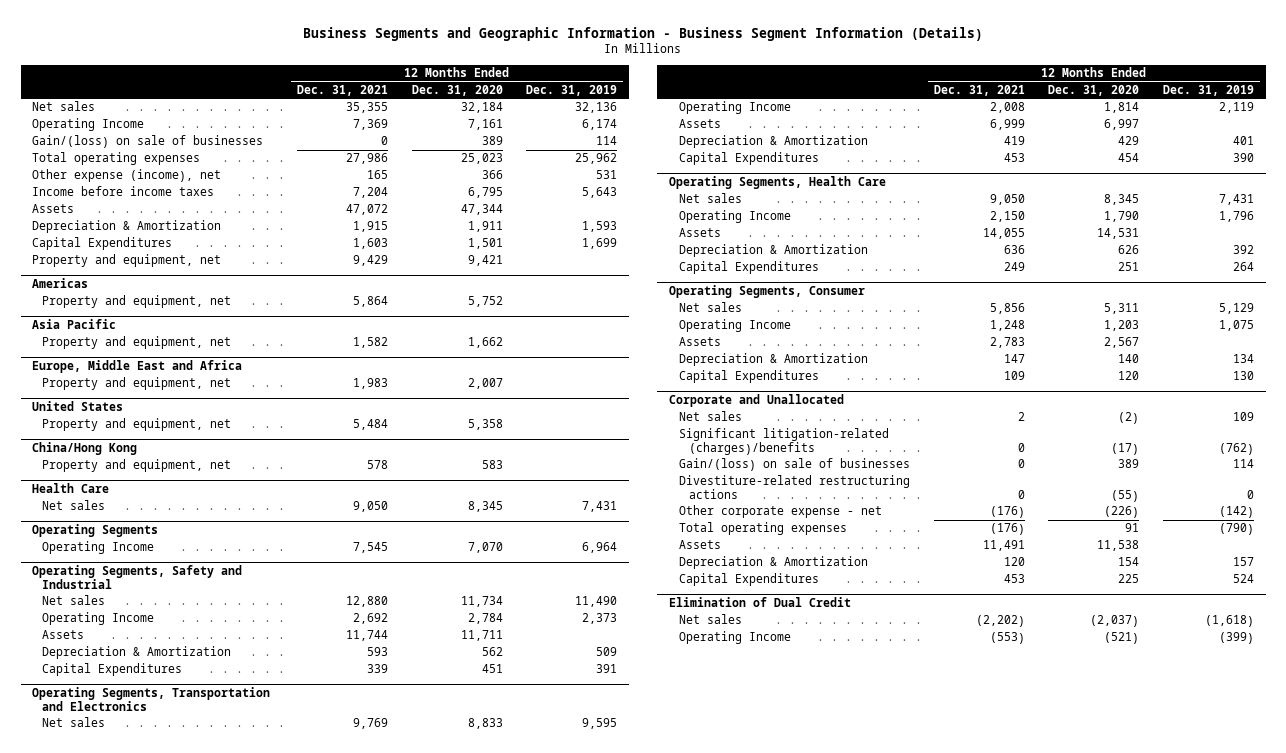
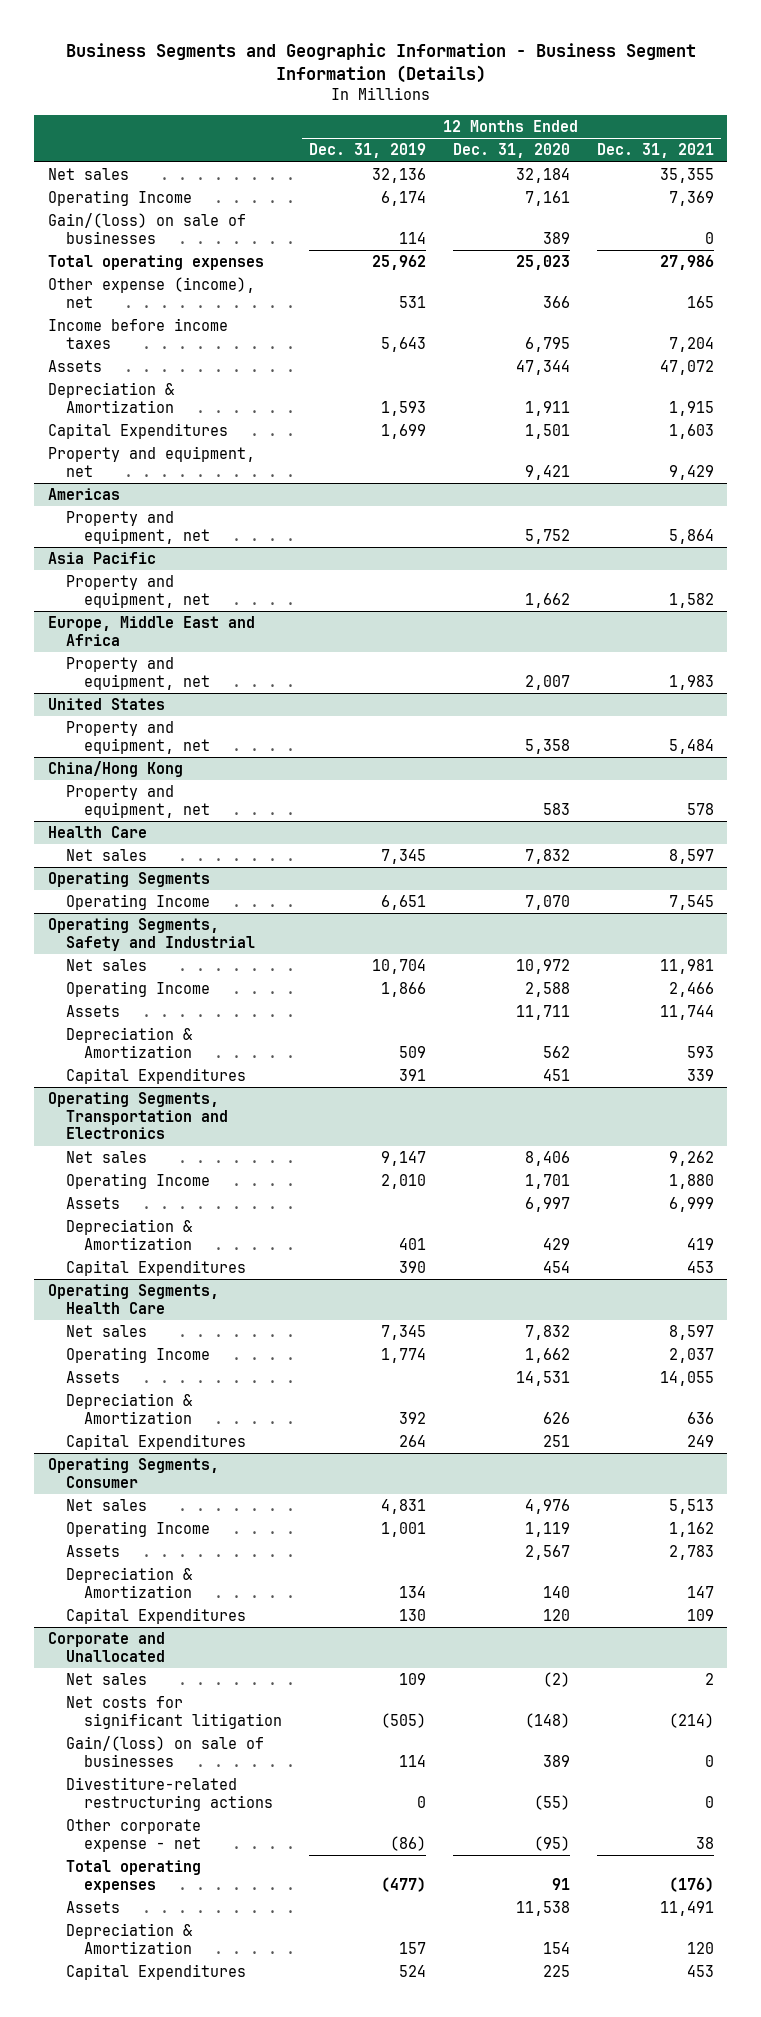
[352,501,388,513] 9,050 -> [668,849,714,865] 8,597
[467,501,503,513] 8,345 -> [524,849,570,865] 7,832
[582,501,618,513] 7,431 -> [380,849,426,865] 7,345
[582,542,618,554] 6,964 -> [380,895,426,911] 6,651
[345,596,388,608] 12,880 -> [659,959,714,975] 11,981
[460,596,503,608] 11,734 -> [515,959,570,975] 10,972
[575,596,618,608] 11,490 -> [371,959,426,975] 10,704
[352,613,388,625] 2,692 -> [668,982,714,998] 2,466
[467,613,503,625] 2,784 -> [524,982,570,998] 2,588
[582,613,618,625] 2,373 -> [380,982,426,998] 1,866
[352,718,388,730] 9,769 -> [668,1151,714,1167] 9,262
[467,718,503,730] 8,833 -> [524,1151,570,1167] 8,406
[582,718,618,730] 9,595 -> [380,1151,426,1167] 9,147
[989,102,1025,114] 2,008 -> [668,1174,714,1190] 1,880
[1104,102,1140,114] 1,814 -> [524,1174,570,1190] 1,701
[1219,102,1255,114] 2,119 -> [380,1174,426,1190] 2,010
[989,194,1025,206] 9,050 -> [668,1325,714,1341] 8,597
[1104,194,1140,206] 8,345 -> [524,1325,570,1341] 7,832
[1219,194,1255,206] 7,431 -> [380,1325,426,1341] 7,345
[989,211,1025,223] 2,150 -> [668,1348,714,1364] 2,037
[1104,211,1140,223] 1,790 -> [524,1348,570,1364] 1,662
[1219,211,1255,223] 1,796 -> [380,1348,426,1364] 1,774
[989,303,1025,315] 5,856 -> [668,1499,714,1515] 5,513
[1104,303,1140,315] 5,311 -> [524,1499,570,1515] 4,976
[1219,303,1255,315] 5,129 -> [380,1499,426,1515] 4,831
[989,320,1025,332] 1,248 -> [668,1522,714,1538] 1,162
[1104,320,1140,332] 1,203 -> [524,1522,570,1538] 1,119
[1219,320,1255,332] 1,075 -> [380,1522,426,1538] 1,001
[679,428,890,455] Significant litigation-related (charges)/benefits -> [65,1696,282,1729] Net costs for significant litigation
[1017,442,1025,452] 0 -> [668,1712,714,1728] (214)
[1111,442,1140,455] (17) -> [524,1712,570,1728] (148)
[1219,442,1255,455] (762) -> [380,1712,426,1728] (505)
[989,506,1025,519] (176) -> [695,1836,714,1849] 38
[1104,506,1140,519] (226) -> [533,1835,570,1851] (95)
[1219,506,1255,519] (142) -> [389,1835,426,1851] (86)
[1219,523,1255,536] (790) -> [380,1876,426,1892] (477)
[669,597,852,608] Elimination of Dual Credit -> none
[679,614,743,625] Net sales -> none
[679,631,792,645] Operating Income -> none

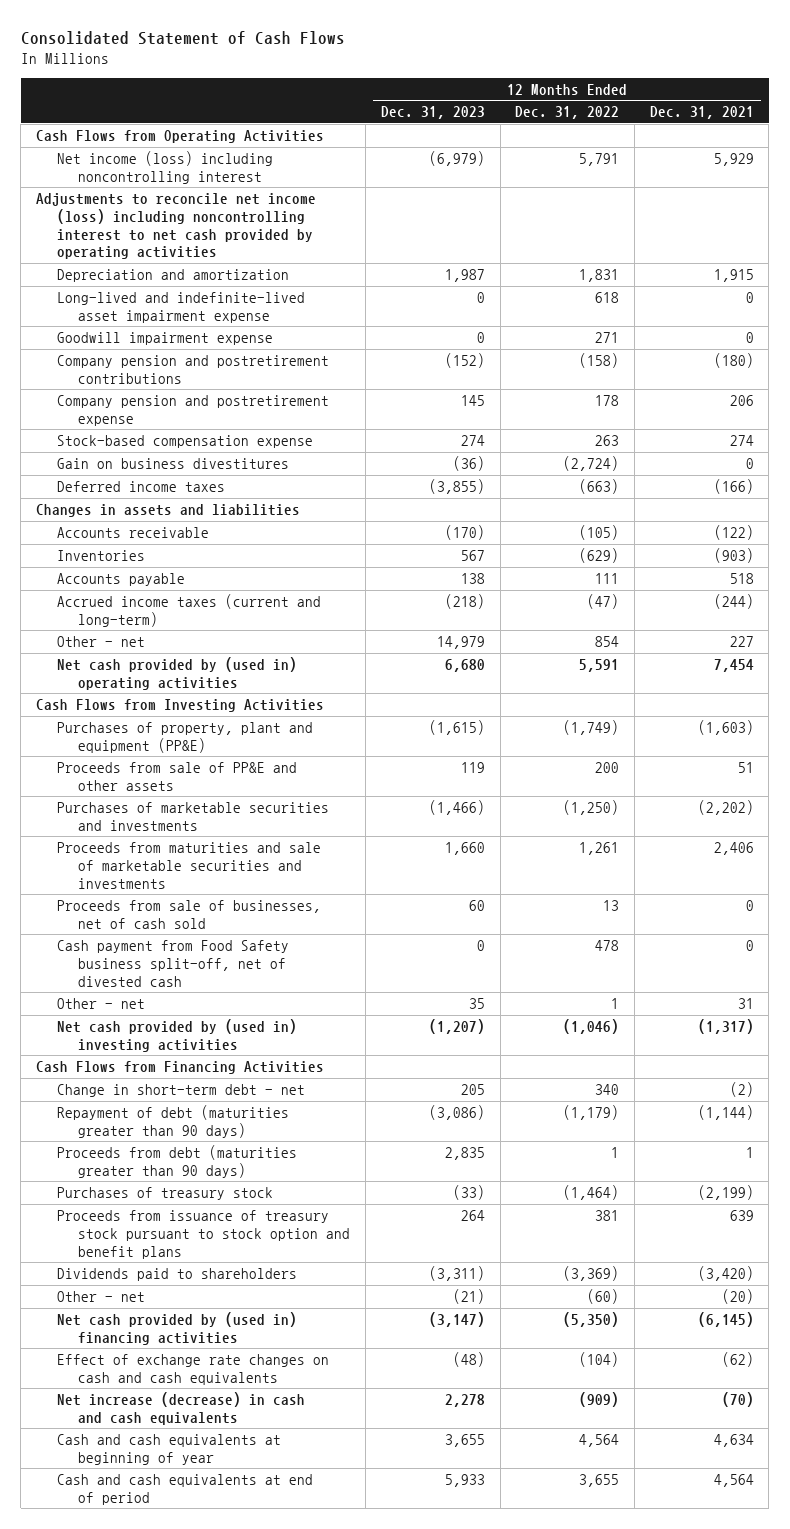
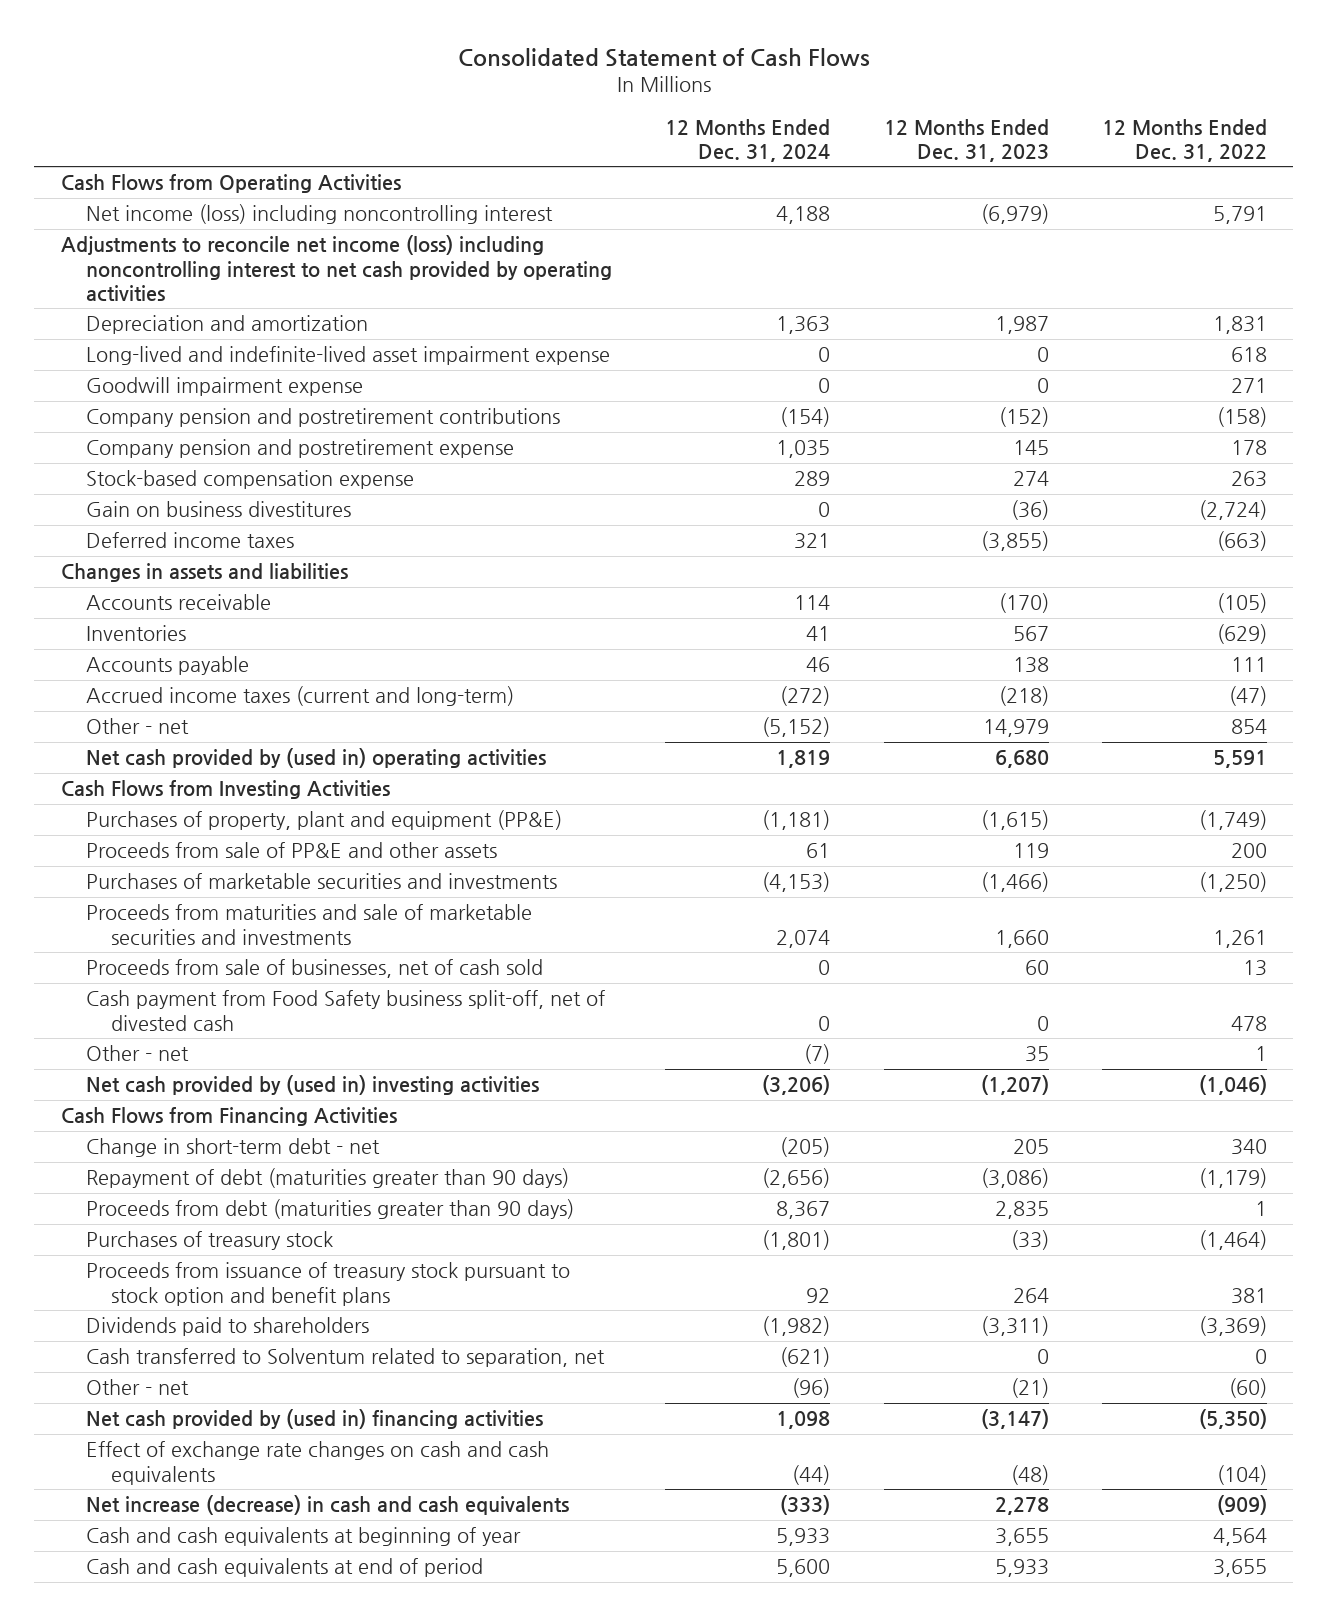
[649,106,754,120] Dec. 31, 2021 -> none
none -> [665,118,831,162] 12 Months Ended Dec. 31, 2024
none -> [85,1348,605,1368] Cash transferred to Solventum related to separation, net

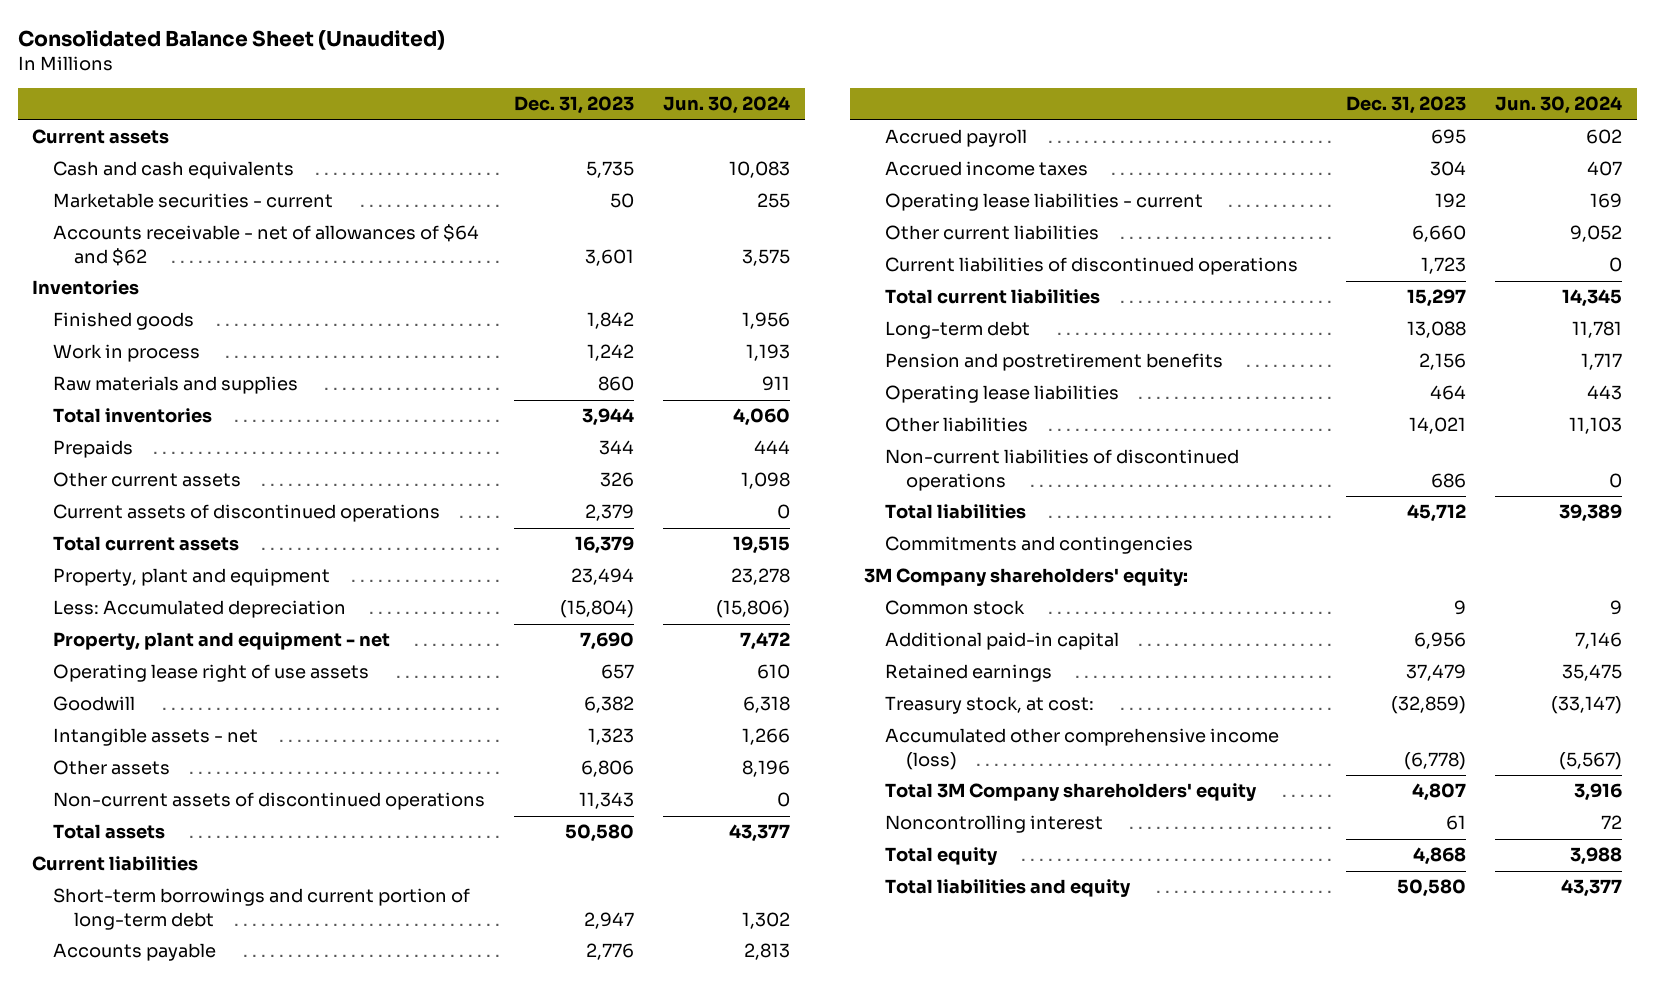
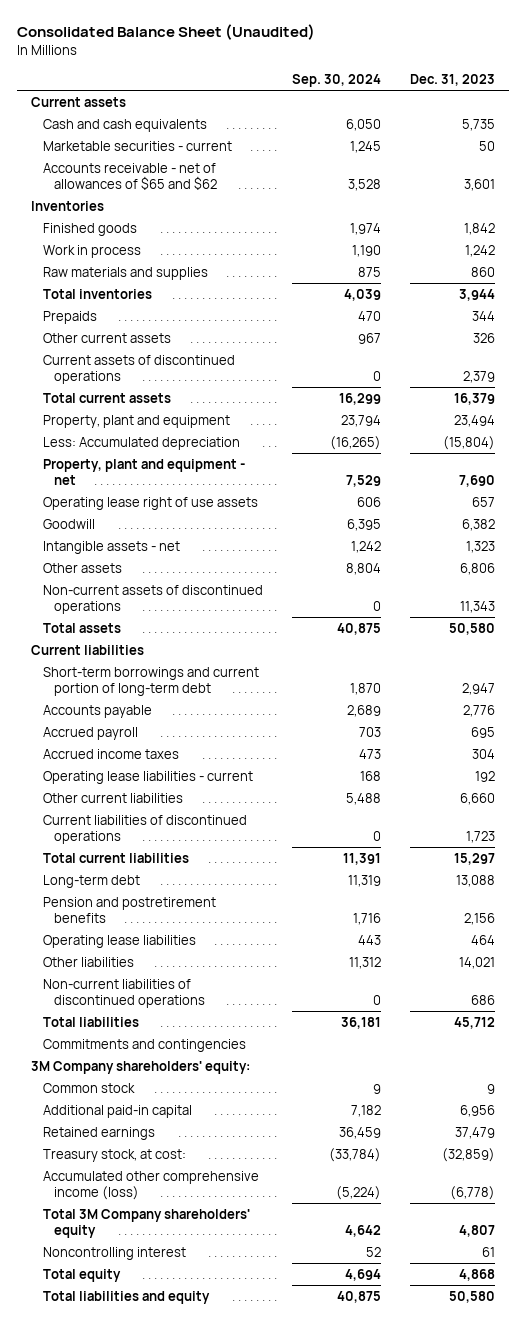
[663,96,791,115] Jun. 30, 2024 -> none
none -> [291,74,381,88] Sep. 30, 2024
[53,224,480,266] Accounts receivable - net of allowances of $64 and $62 -> [42,162,217,190] Accounts receivable - net of allowances of $65 and $62

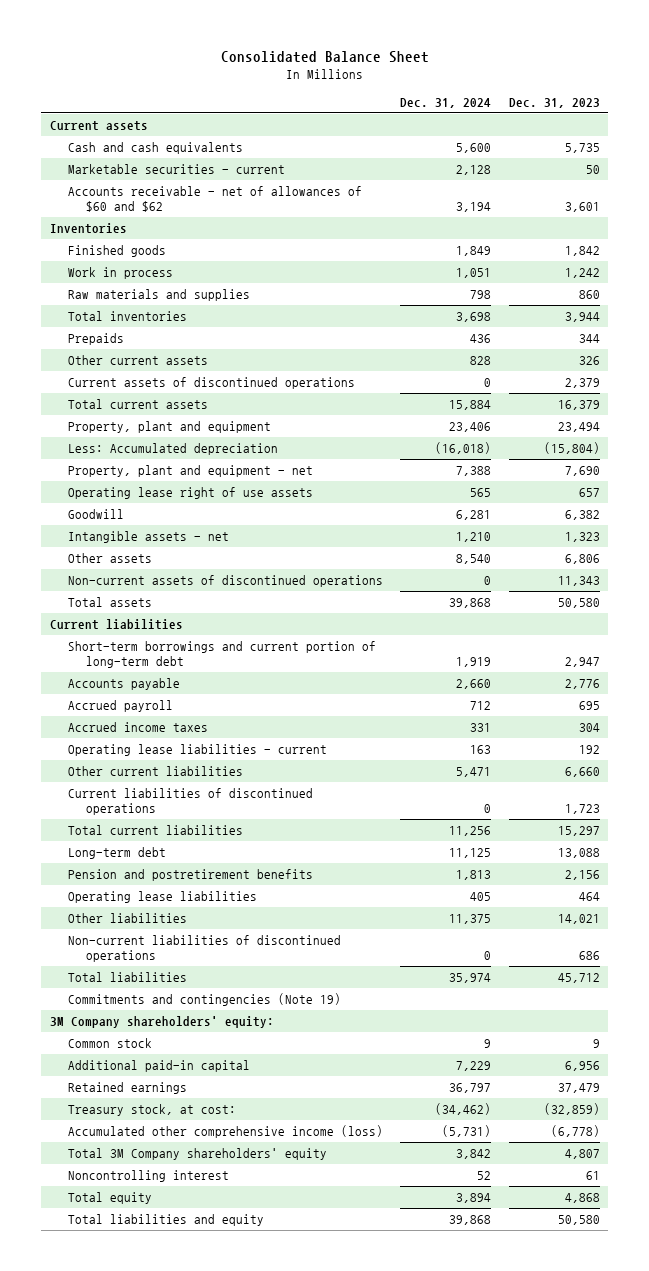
[16,24,315,41] Consolidated Balance Sheet (Unaudited) -> [220,50,429,63] Consolidated Balance Sheet
[291,74,381,88] Sep. 30, 2024 -> none
none -> [400,97,492,108] Dec. 31, 2024
[42,162,217,190] Accounts receivable - net of allowances of $65 and $62 -> [68,186,363,213] Accounts receivable - net of allowances of $60 and $62
[42,1038,246,1052] Commitments and contingencies -> [68,993,342,1007] Commitments and contingencies (Note 19)

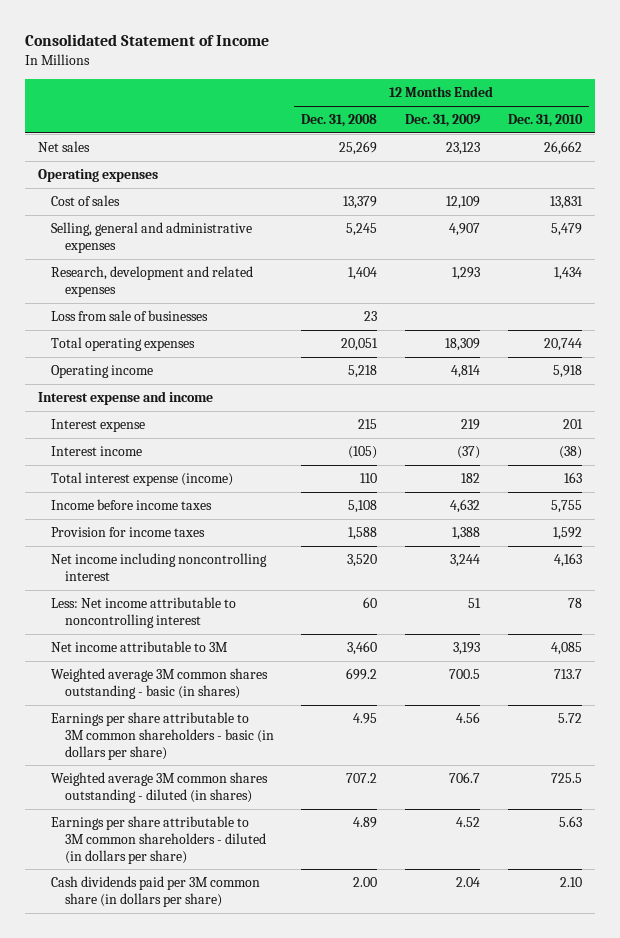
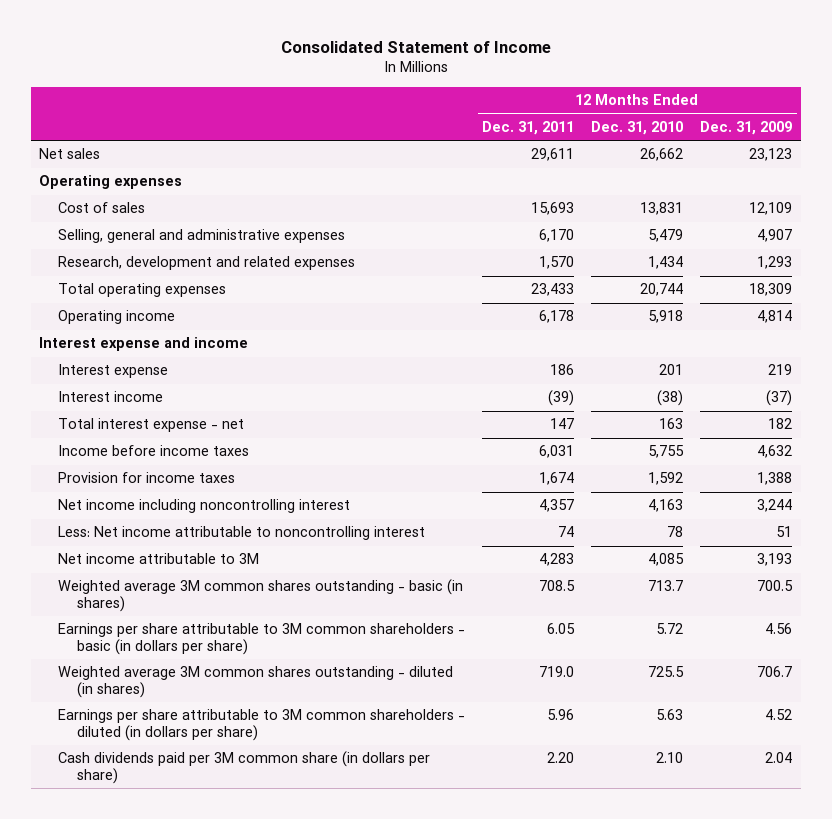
[301,114,378,128] Dec. 31, 2008 -> none
none -> [482,120,575,135] Dec. 31, 2011
[51,310,209,322] Loss from sale of businesses -> none
[51,472,234,487] Total interest expense (income) -> [58,418,245,433] Total interest expense - net

